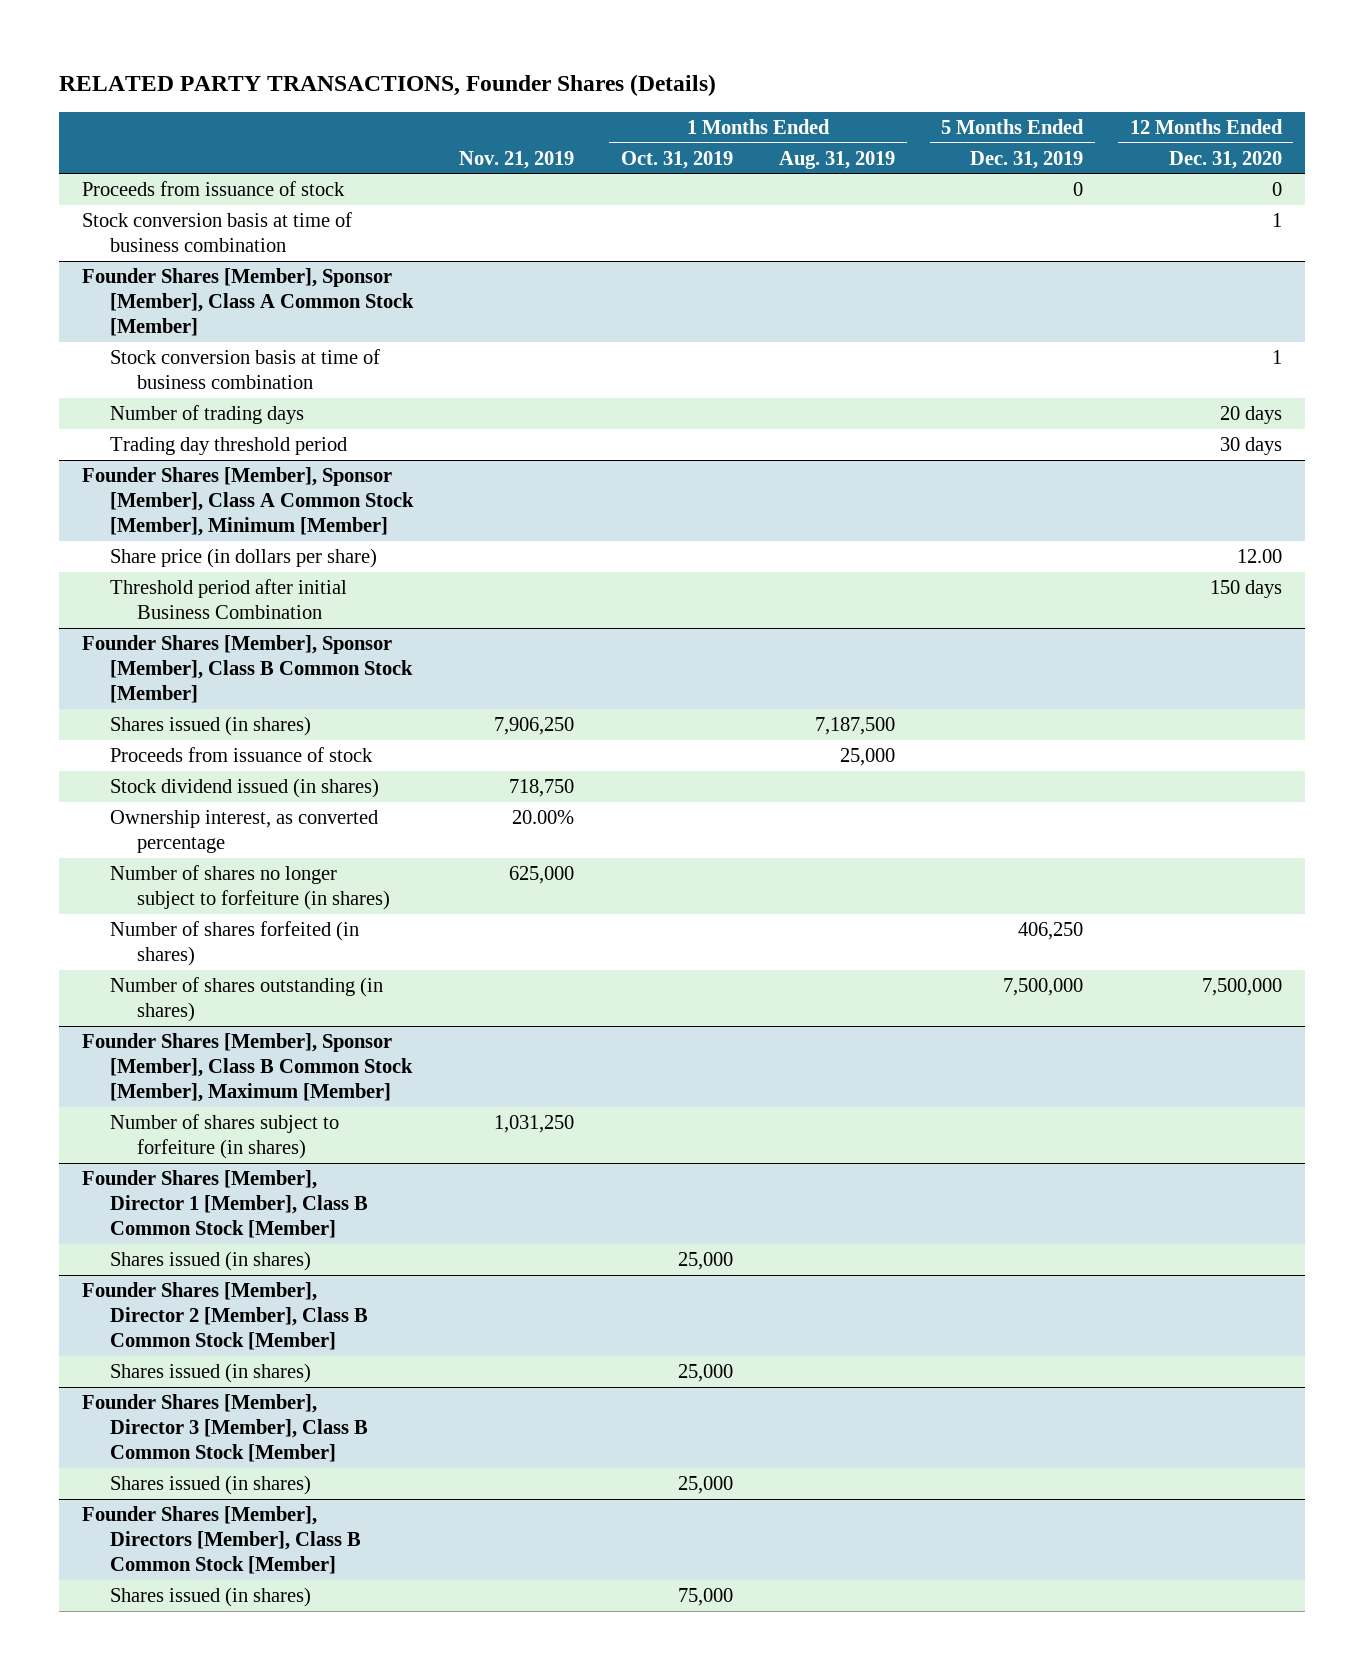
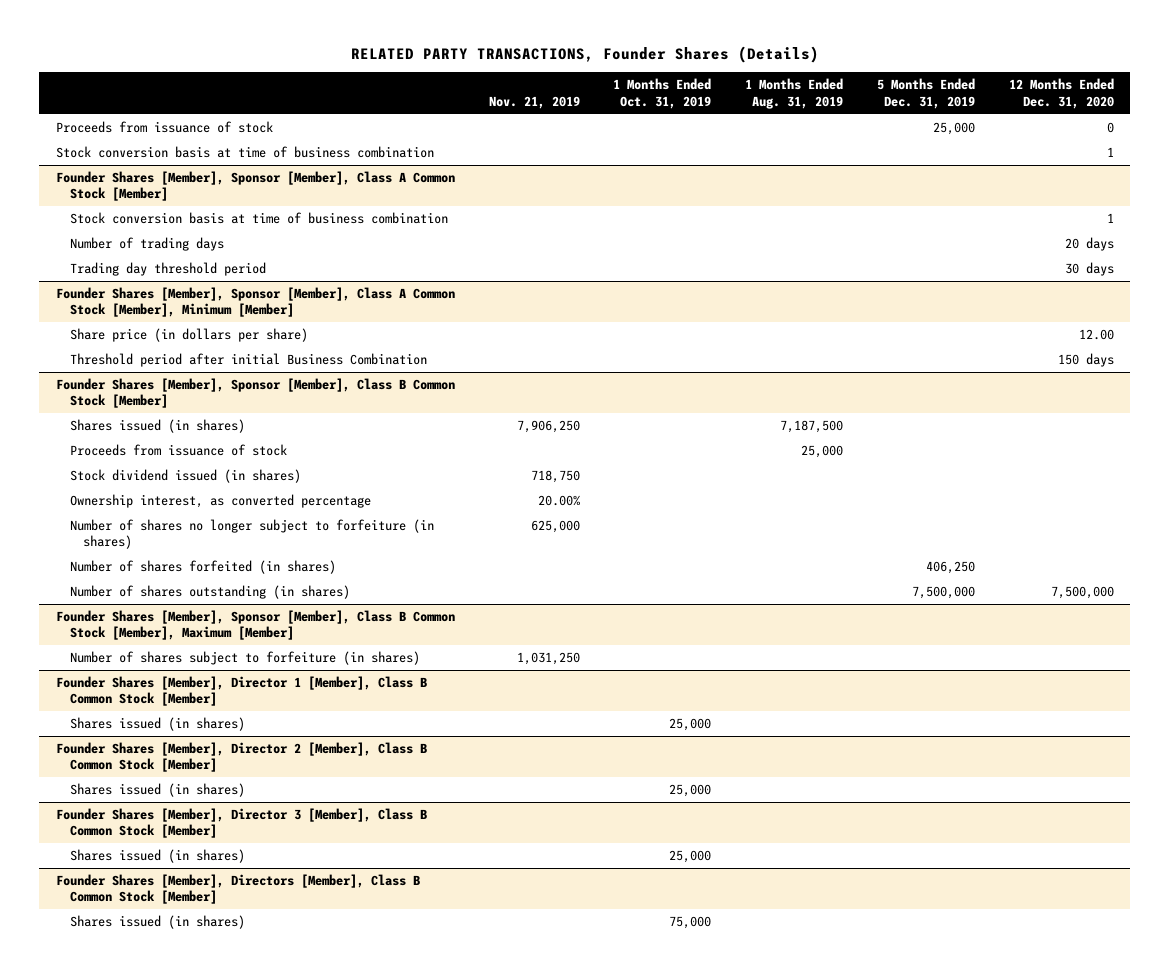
[1073,182,1084,197] 0 -> [932,121,975,135] 25,000

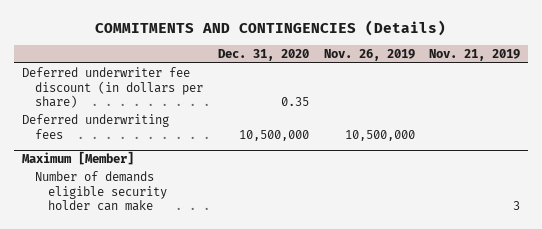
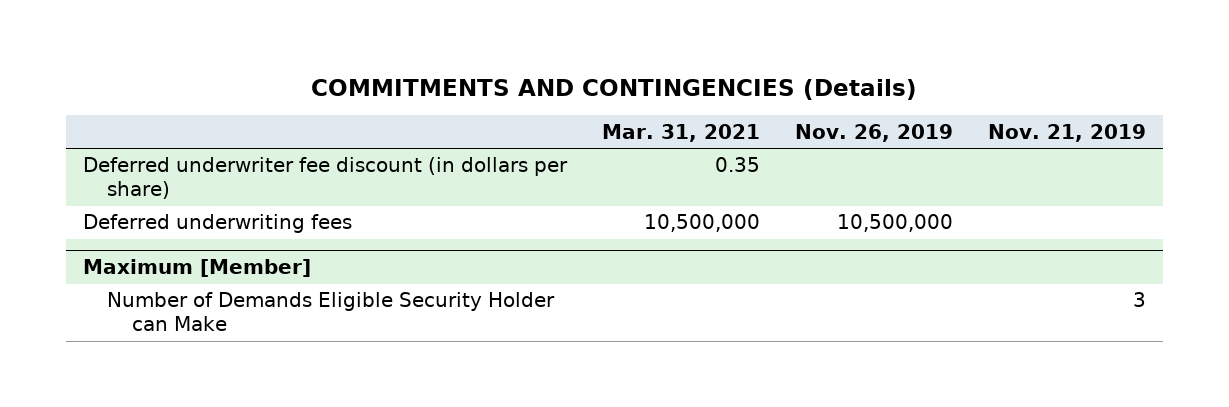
[217,49,309,62] Dec. 31, 2020 -> none
none -> [602,123,761,142] Mar. 31, 2021
[35,171,168,212] Number of demands eligible security holder can make -> [107,292,556,332] Number of Demands Eligible Security Holder can Make

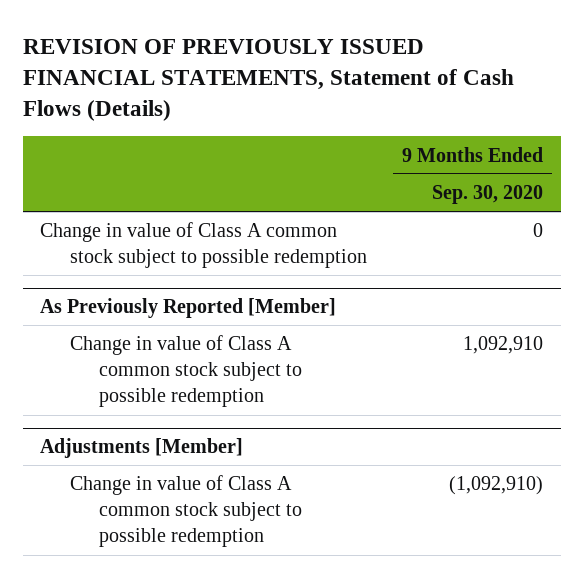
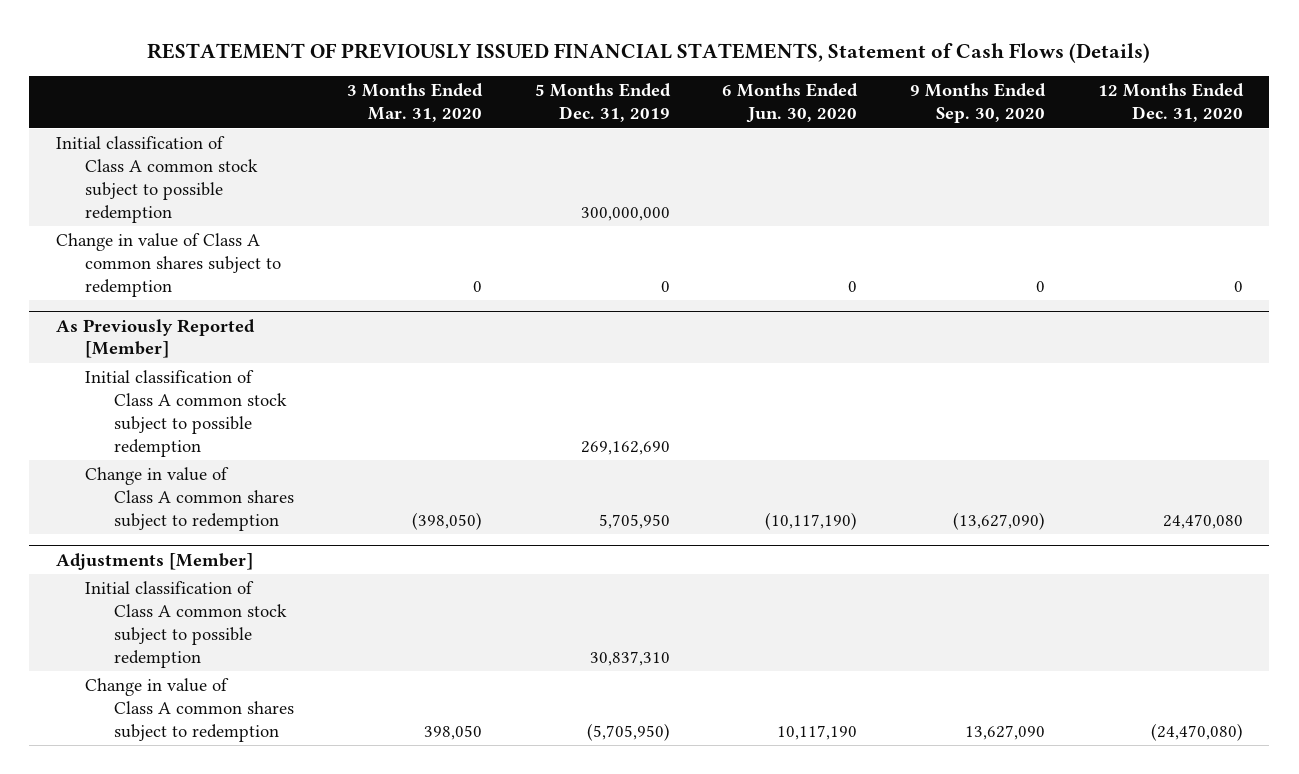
[22,38,514,122] REVISION OF PREVIOUSLY ISSUED FINANCIAL STATEMENTS, Statement of Cash Flows (Details) -> [147,42,1151,63] RESTATEMENT OF PREVIOUSLY ISSUED FINANCIAL STATEMENTS, Statement of Cash Flows (Details)
none -> [346,83,483,123] 3 Months Ended Mar. 31, 2020
none -> [534,83,671,123] 5 Months Ended Dec. 31, 2019
none -> [722,83,859,124] 6 Months Ended Jun. 30, 2020
none -> [1097,83,1244,123] 12 Months Ended Dec. 31, 2020
none -> [55,136,258,223] Initial classification of Class A common stock subject to possible redemption
[40,222,367,269] Change in value of Class A common stock subject to possible redemption -> [55,233,281,297] Change in value of Class A common shares subject to redemption
none -> [84,370,288,457] Initial classification of Class A common stock subject to possible redemption
[69,335,303,408] Change in value of Class A common stock subject to possible redemption -> [84,467,295,531] Change in value of Class A common shares subject to redemption
[463,336,544,355] 1,092,910 -> [953,511,1046,530] (13,627,090)
none -> [84,581,288,668] Initial classification of Class A common stock subject to possible redemption
[69,475,303,548] Change in value of Class A common stock subject to possible redemption -> [84,678,295,742] Change in value of Class A common shares subject to redemption
[449,476,544,496] (1,092,910) -> [965,724,1046,740] 13,627,090

